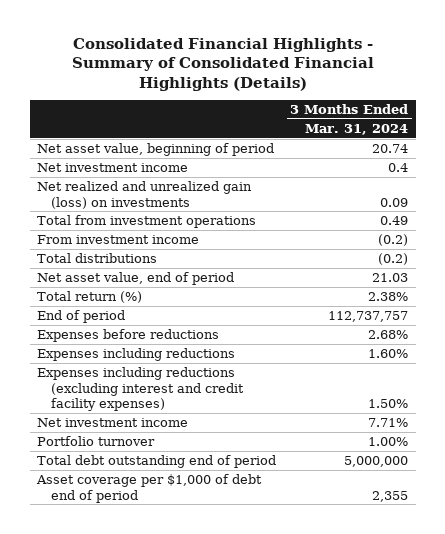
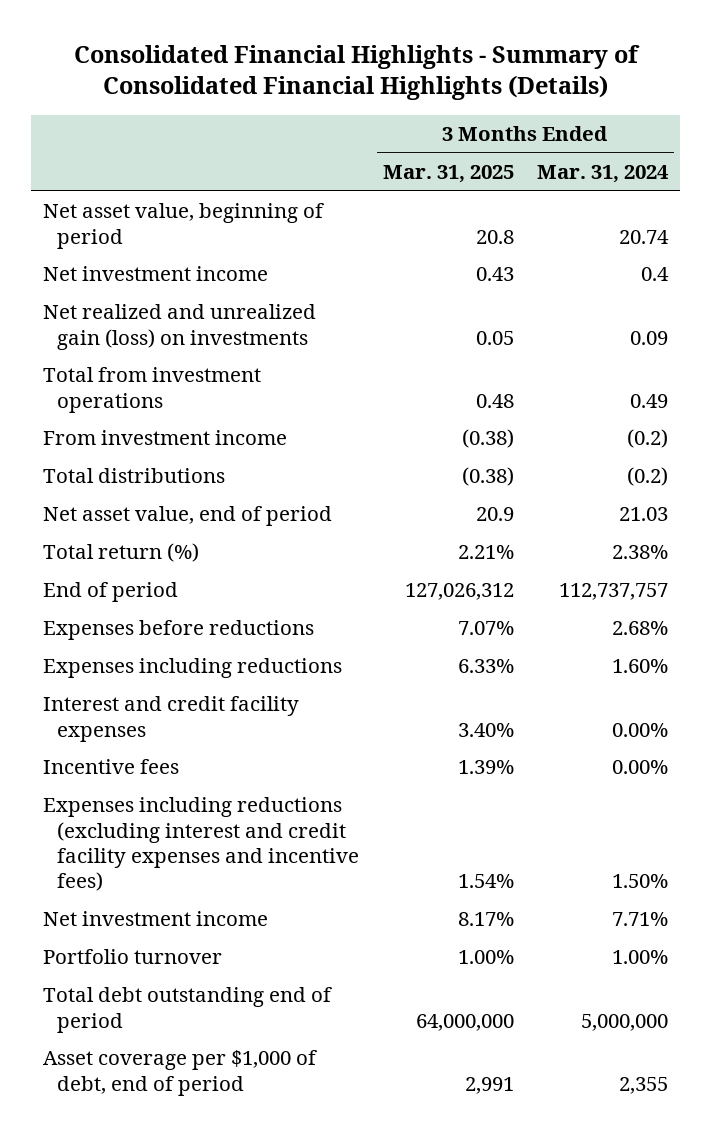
none -> [382,164,514,183] Mar. 31, 2025
none -> [42,696,299,742] Interest and credit facility expenses
none -> [42,759,179,775] Incentive fees
[37,366,244,412] Expenses including reductions (excluding interest and credit facility expenses) -> [42,797,360,892] Expenses including reductions (excluding interest and credit facility expenses and incentive fees)
[36,473,263,503] Asset coverage per $1,000 of debt end of period -> [42,1050,317,1096] Asset coverage per $1,000 of debt, end of period

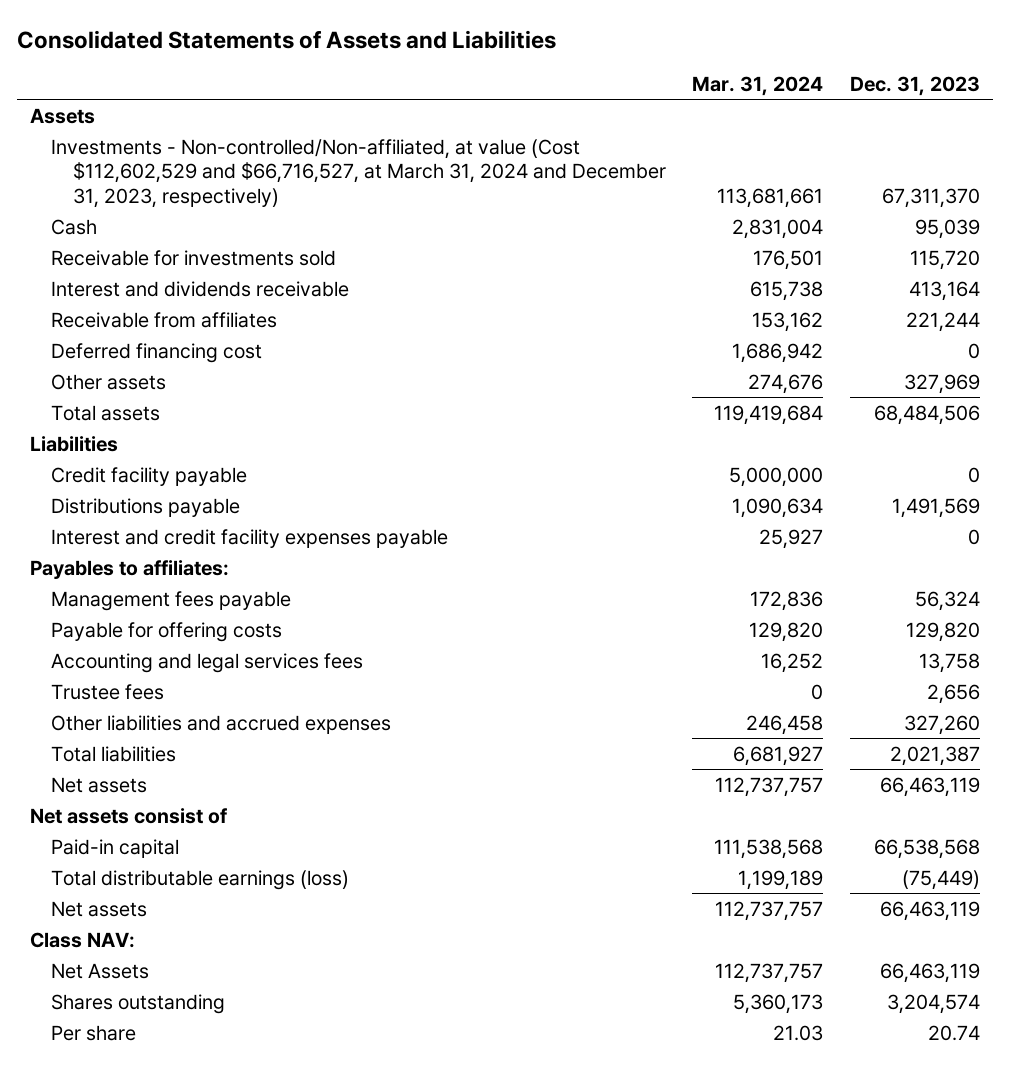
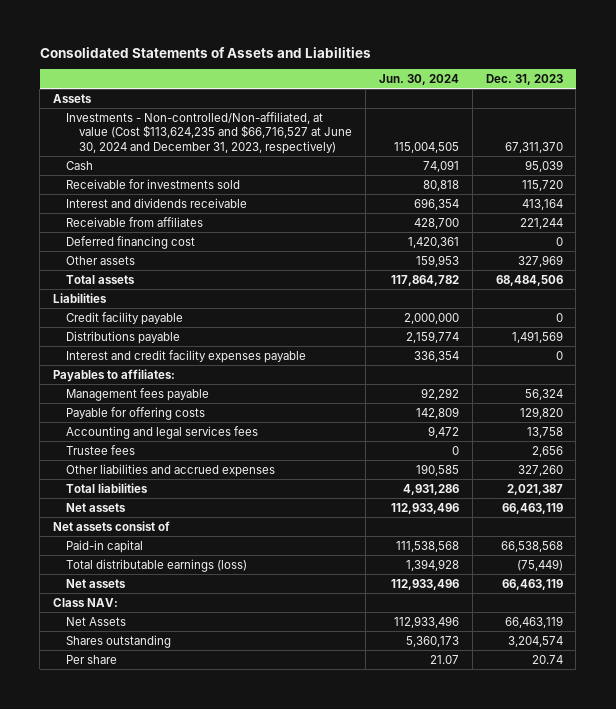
[692,76,824,97] Mar. 31, 2024 -> none
none -> [378,73,459,85] Jun. 30, 2024
[51,138,666,209] Investments - Non-controlled/Non-affiliated, at value (Cost $112,602,529 and $66,716,527, at March 31, 2024 and December 31, 2023, respectively) -> [65,111,352,155] Investments - Non-controlled/Non-affiliated, at value (Cost $113,624,235 and $66,716,527 at June 30, 2024 and December 31, 2023, respectively)

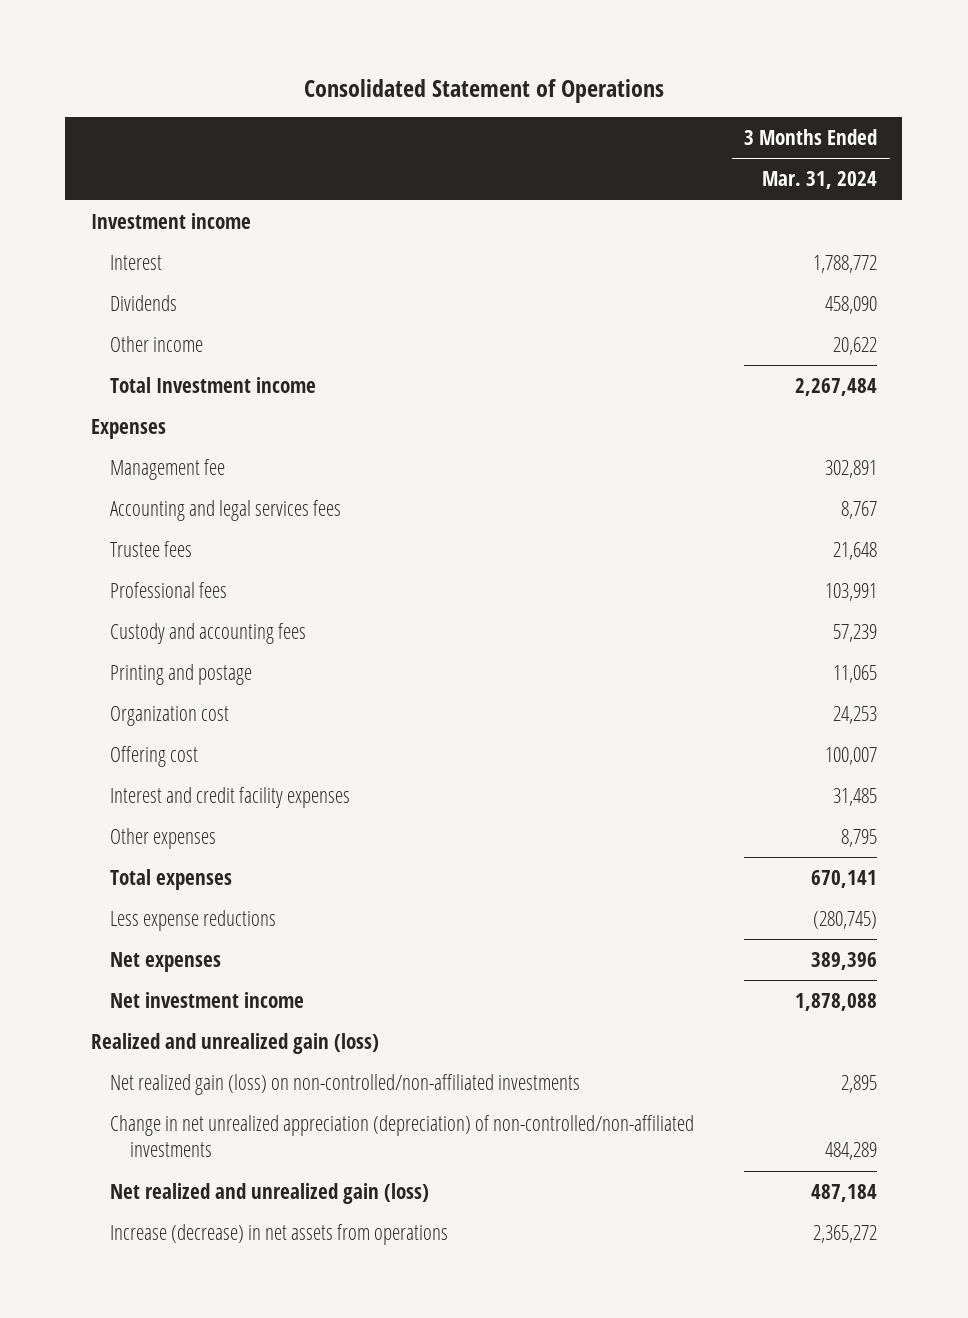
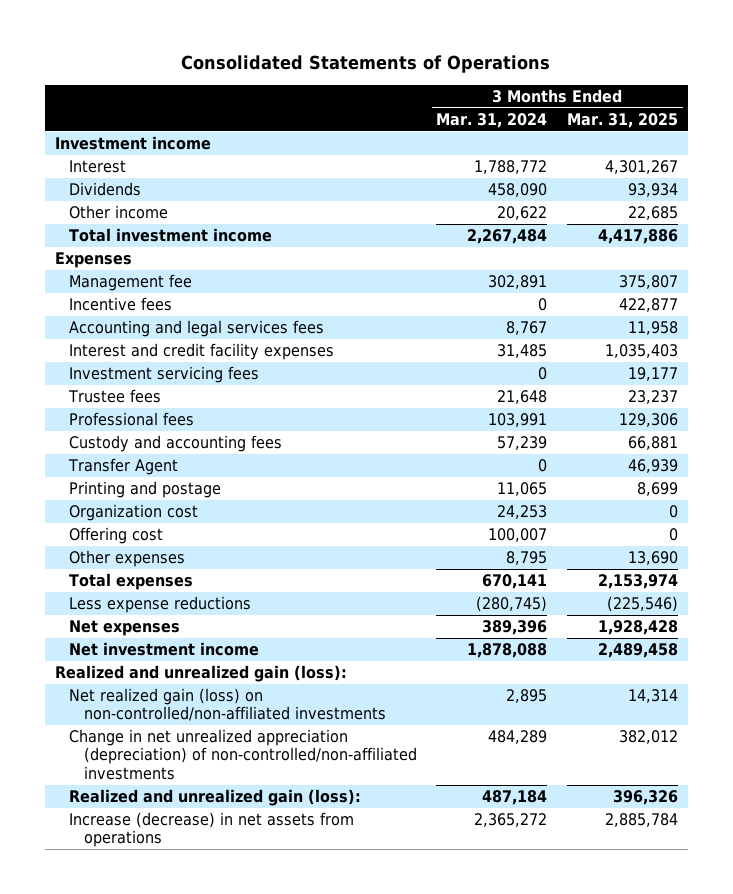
[303,78,664,103] Consolidated Statement of Operations -> [181,54,551,73] Consolidated Statements of Operations
none -> [567,112,679,128] Mar. 31, 2025
[110,376,317,393] Total Investment income -> [69,228,273,243] Total investment income
none -> [69,297,173,312] Incentive fees
[110,786,351,808] Interest and credit facility expenses -> [69,343,335,361] Interest and credit facility expenses
none -> [69,366,260,384] Investment servicing fees
none -> [68,458,179,476] Transfer Agent
[90,1032,379,1054] Realized and unrealized gain (loss) -> [54,665,347,683] Realized and unrealized gain (loss):
[110,1182,430,1204] Net realized and unrealized gain (loss) -> [69,789,362,807] Realized and unrealized gain (loss):

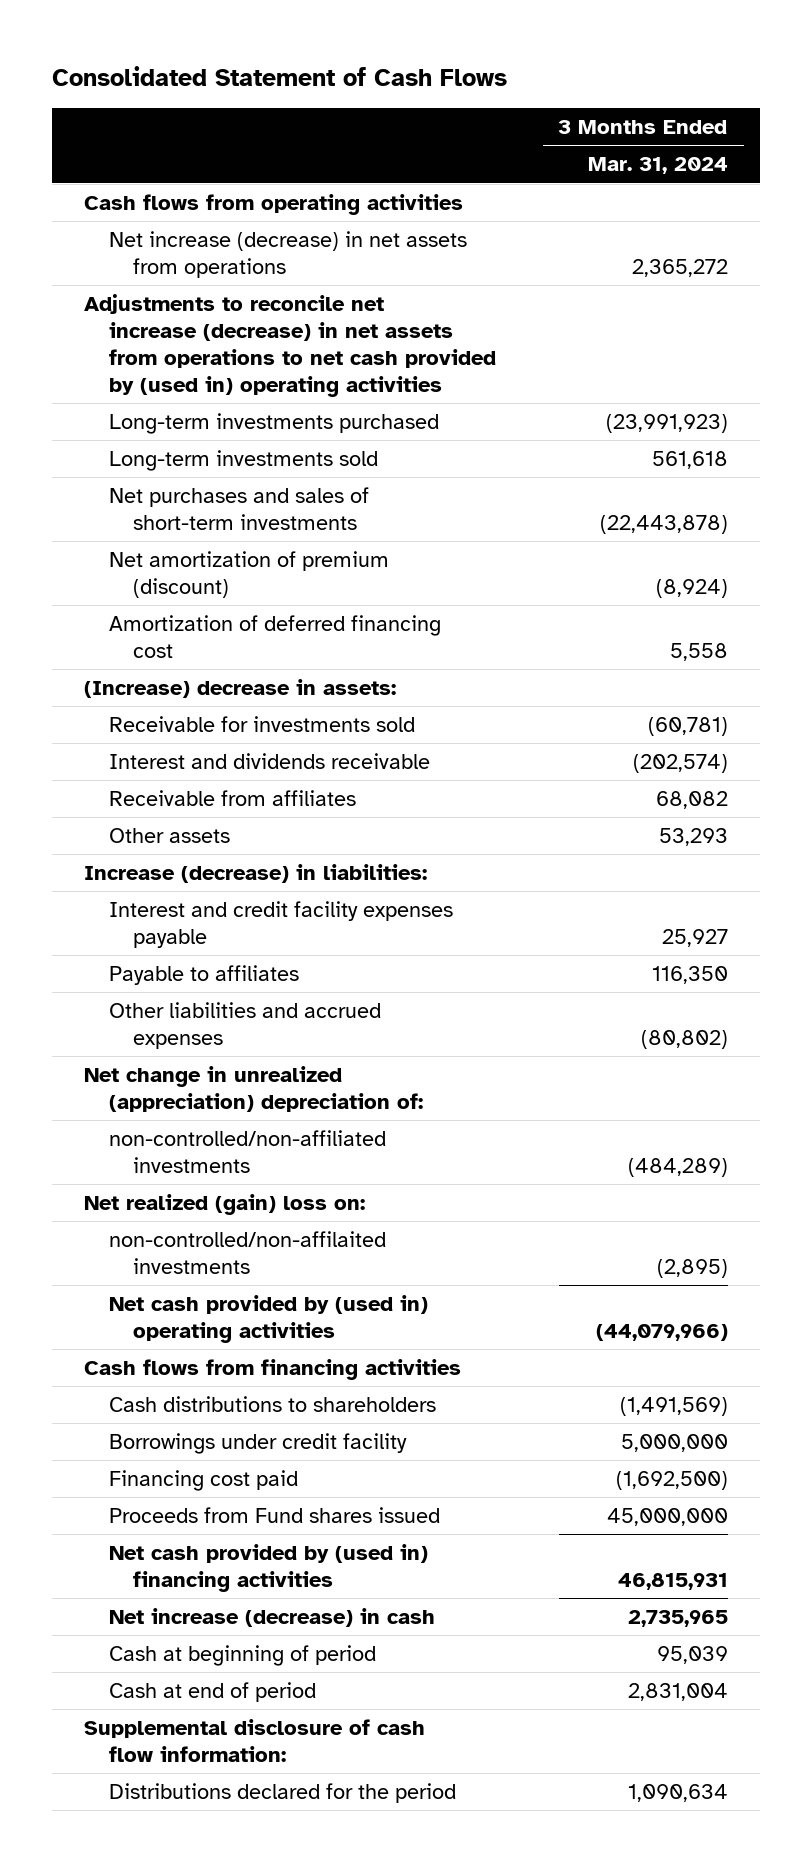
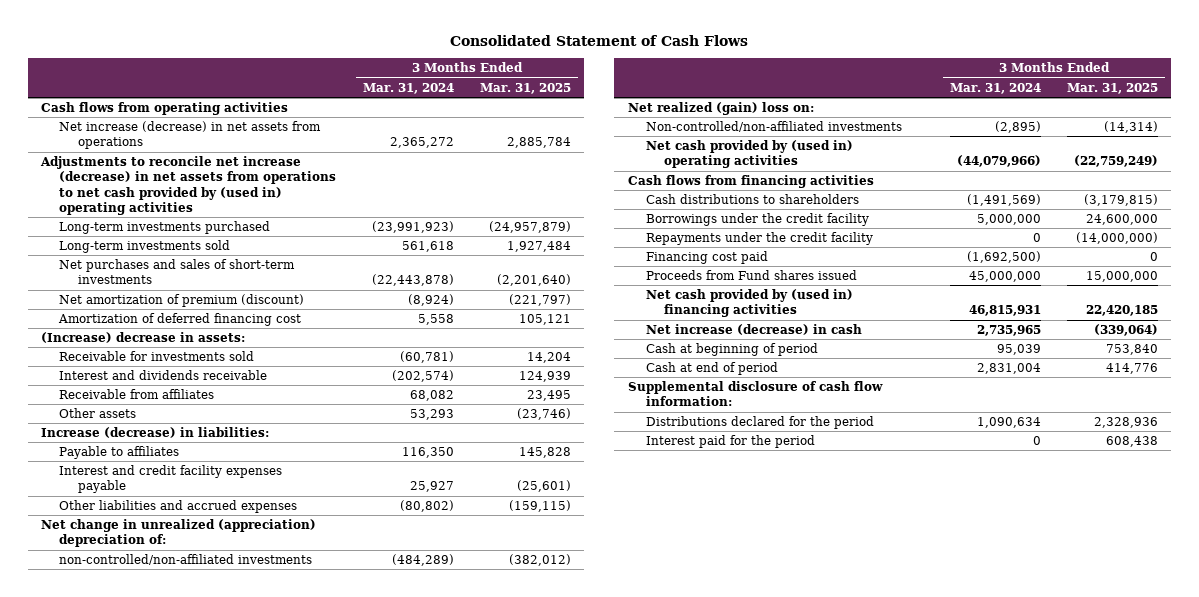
none -> [480,82,572,94] Mar. 31, 2025
[108,901,453,948] Interest and credit facility expenses payable -> [59,465,283,494] Interest and credit facility expenses payable
[108,1231,386,1274] non-controlled/non-affilaited investments -> [646,121,903,133] Non-controlled/non-affiliated investments
[108,1433,407,1455] Borrowings under credit facility -> [646,213,870,227] Borrowings under the credit facility
none -> [646,232,874,246] Repayments under the credit facility
none -> [646,435,816,449] Interest paid for the period

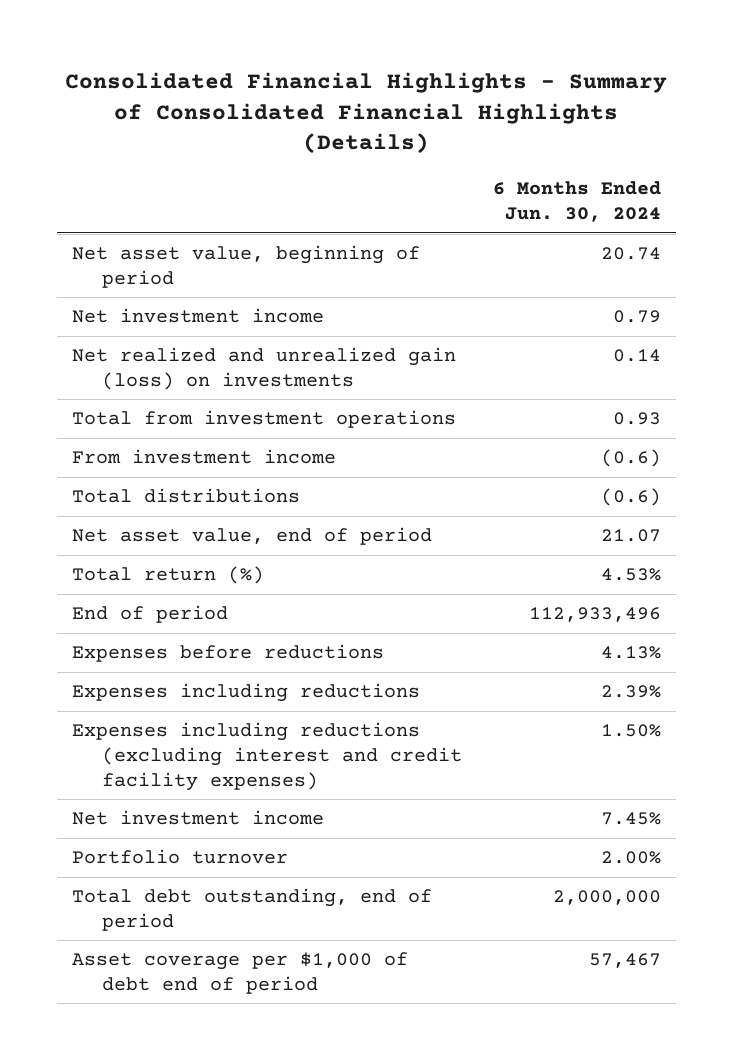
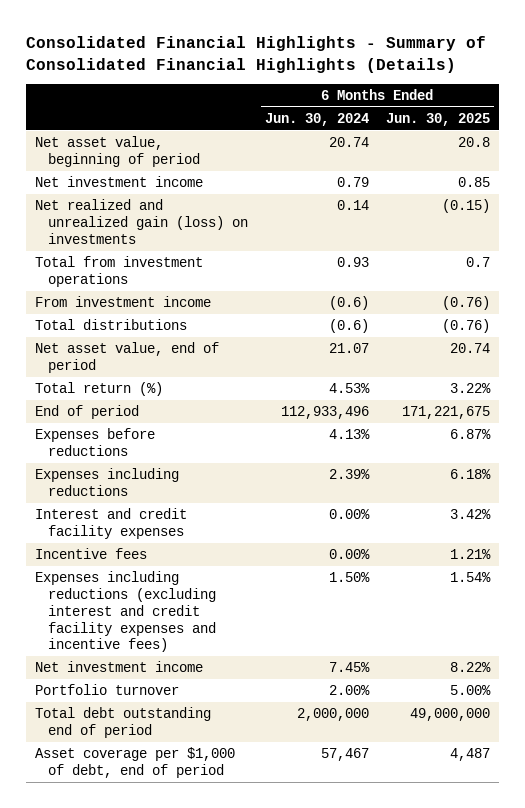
none -> [386,112,491,126] Jun. 30, 2025
none -> [35,508,188,539] Interest and credit facility expenses
none -> [35,548,148,560] Incentive fees
[72,722,463,791] Expenses including reductions (excluding interest and credit facility expenses) -> [35,571,216,653] Expenses including reductions (excluding interest and credit facility expenses and incentive fees)
[72,888,433,931] Total debt outstanding, end of period -> [35,707,212,738] Total debt outstanding end of period
[72,952,409,994] Asset coverage per $1,000 of debt end of period -> [35,747,236,778] Asset coverage per $1,000 of debt, end of period

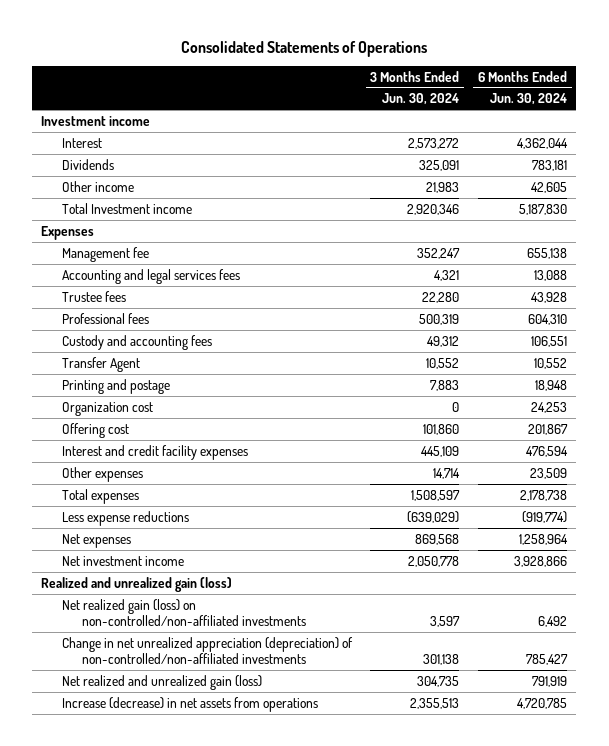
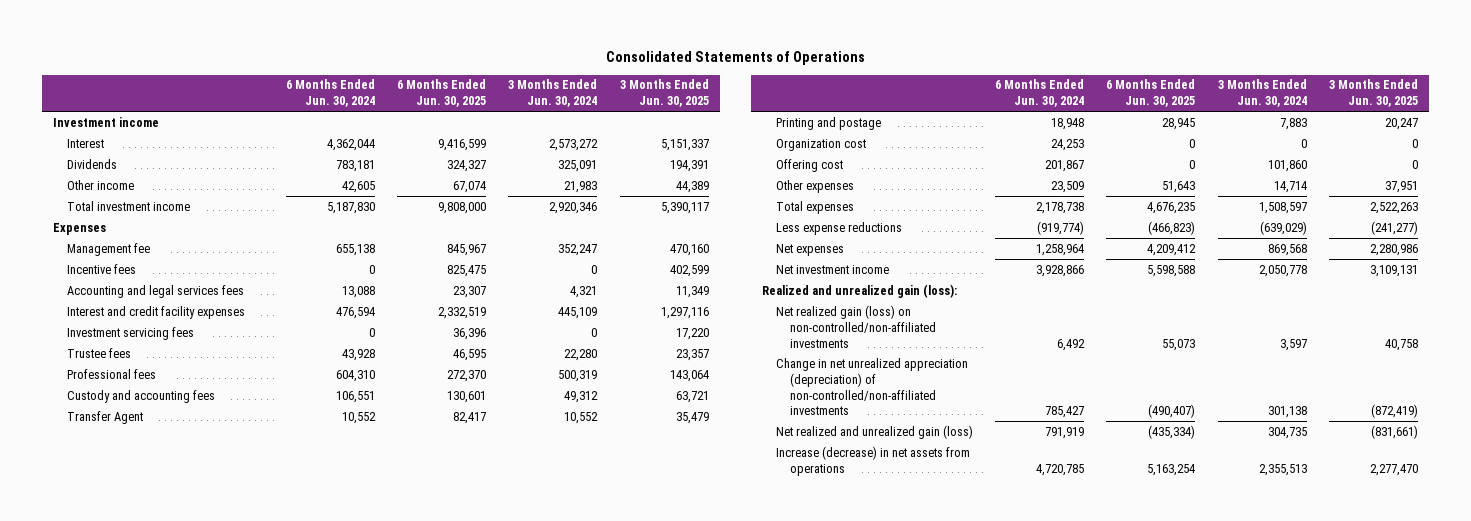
none -> [397,79,487,108] 6 Months Ended Jun. 30, 2025
none -> [619,79,709,108] 3 Months Ended Jun. 30, 2025
[61,202,192,214] Total Investment income -> [66,200,190,211] Total investment income
none -> [66,263,136,274] Incentive fees
[61,444,248,460] Interest and credit facility expenses -> [66,305,245,319] Interest and credit facility expenses
none -> [66,326,194,340] Investment servicing fees
[41,576,233,592] Realized and unrealized gain (loss) -> [762,283,958,298] Realized and unrealized gain (loss):

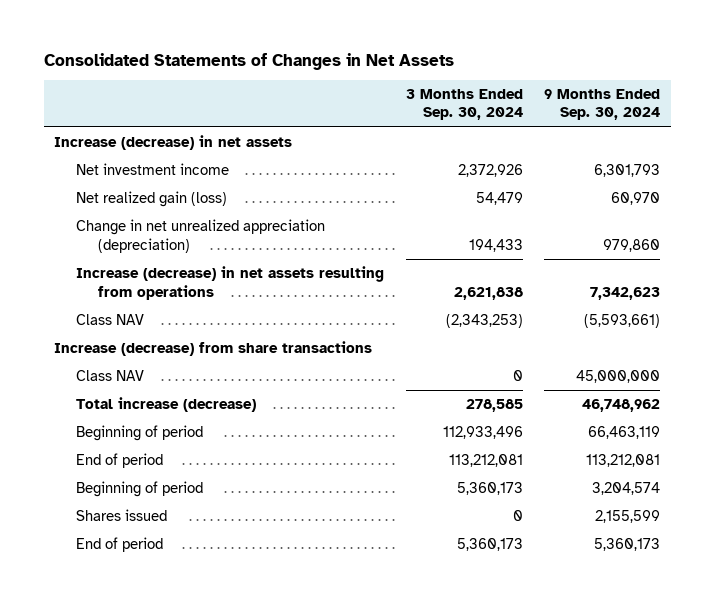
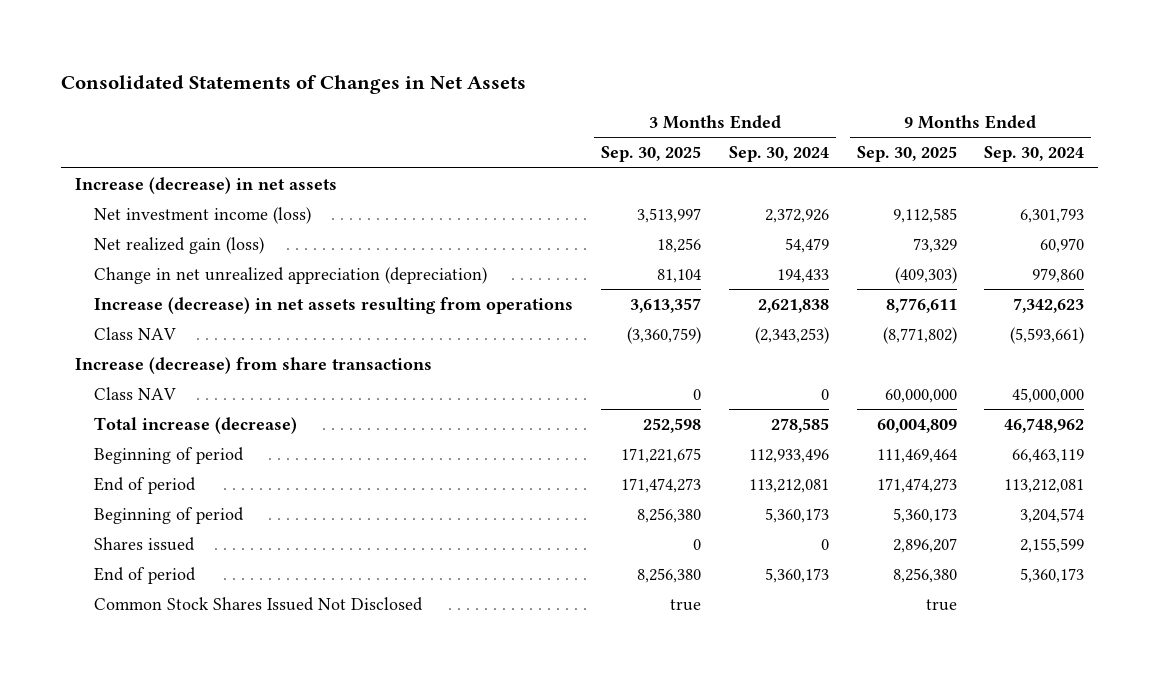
none -> [601,146,702,163] Sep. 30, 2025
none -> [856,146,957,163] Sep. 30, 2025
[76,163,230,176] Net investment income -> [94,207,312,225] Net investment income (loss)
none -> [94,597,424,612] Common Stock Shares Issued Not Disclosed

